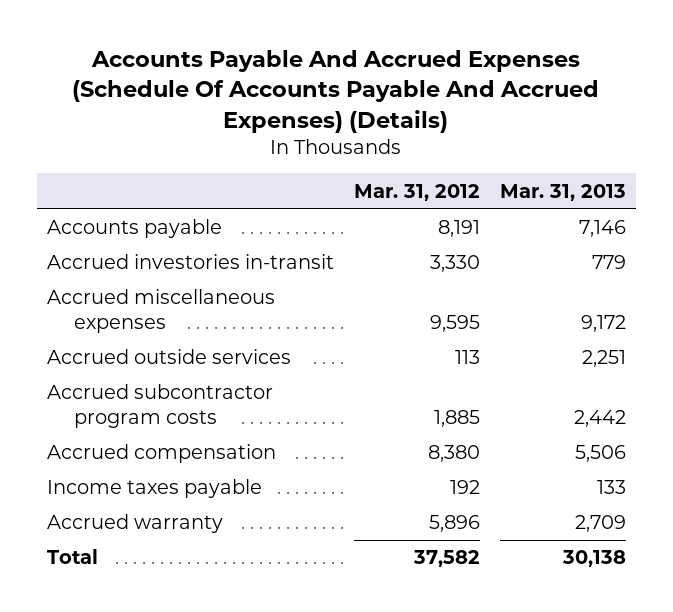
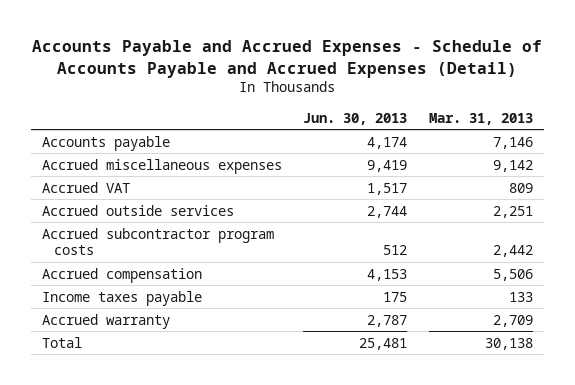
[72,50,600,133] Accounts Payable And Accrued Expenses (Schedule Of Accounts Payable And Accrued Expenses) (Details) -> [32,40,543,78] Accounts Payable and Accrued Expenses - Schedule of Accounts Payable and Accrued Expenses (Detail)
[353,183,480,201] Mar. 31, 2012 -> none
none -> [303,112,408,125] Jun. 30, 2013
[46,254,334,270] Accrued investories in-transit -> none
[580,315,626,333] 9,172 -> [493,159,534,172] 9,142
none -> [41,181,130,193] Accrued VAT

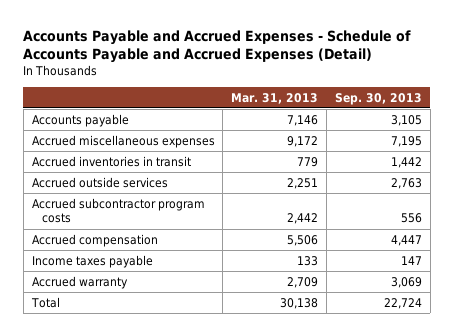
[303,112,408,125] Jun. 30, 2013 -> none
none -> [334,92,422,105] Sep. 30, 2013
[41,181,130,193] Accrued VAT -> none
[493,159,534,172] 9,142 -> [287,135,319,147] 9,172
none -> [31,155,191,167] Accrued inventories in transit

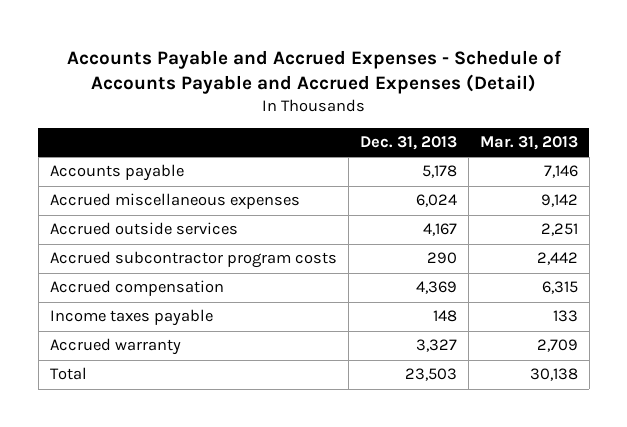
[334,92,422,105] Sep. 30, 2013 -> none
none -> [359,136,457,151] Dec. 31, 2013
[31,155,191,167] Accrued inventories in transit -> none
[287,135,319,147] 9,172 -> [540,194,578,208] 9,142
[287,234,319,246] 5,506 -> [541,281,578,295] 6,315

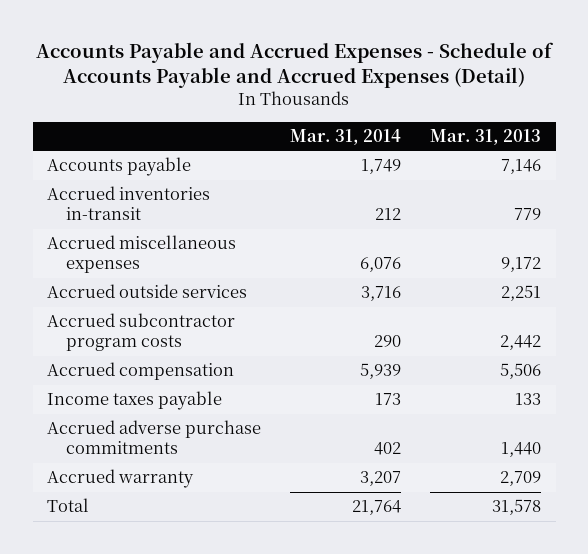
[359,136,457,151] Dec. 31, 2013 -> none
none -> [290,128,402,145] Mar. 31, 2014
none -> [47,186,211,221] Accrued inventories in-transit
[540,194,578,208] 9,142 -> [501,257,542,273] 9,172
[541,281,578,295] 6,315 -> [500,363,542,380] 5,506
none -> [47,420,262,455] Accrued adverse purchase commitments
[529,368,578,382] 30,138 -> [492,499,542,516] 31,578

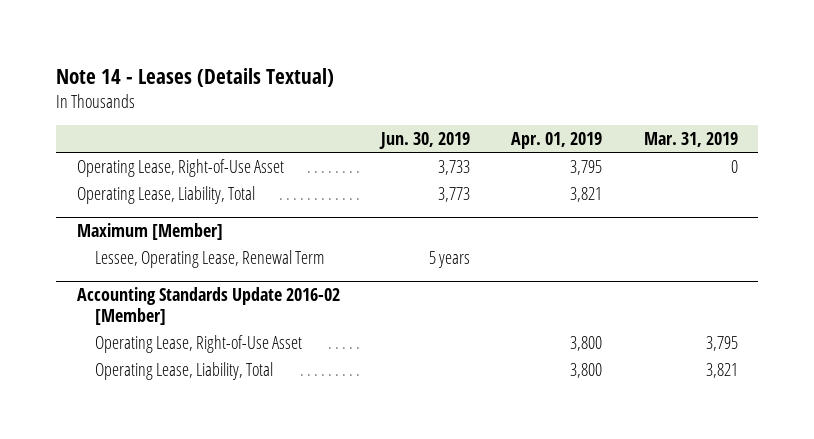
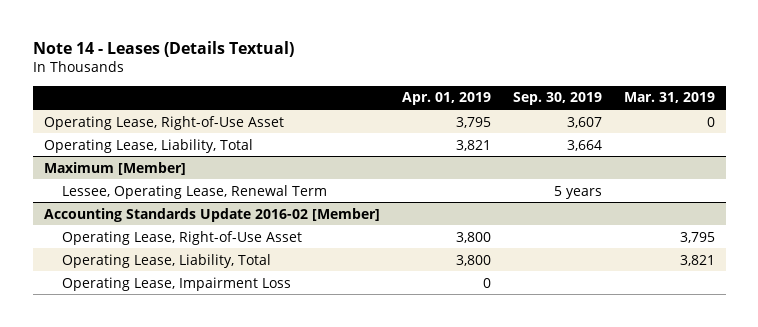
[379,132,471,150] Jun. 30, 2019 -> none
none -> [512,92,602,106] Sep. 30, 2019
none -> [61,276,291,291] Operating Lease, Impairment Loss

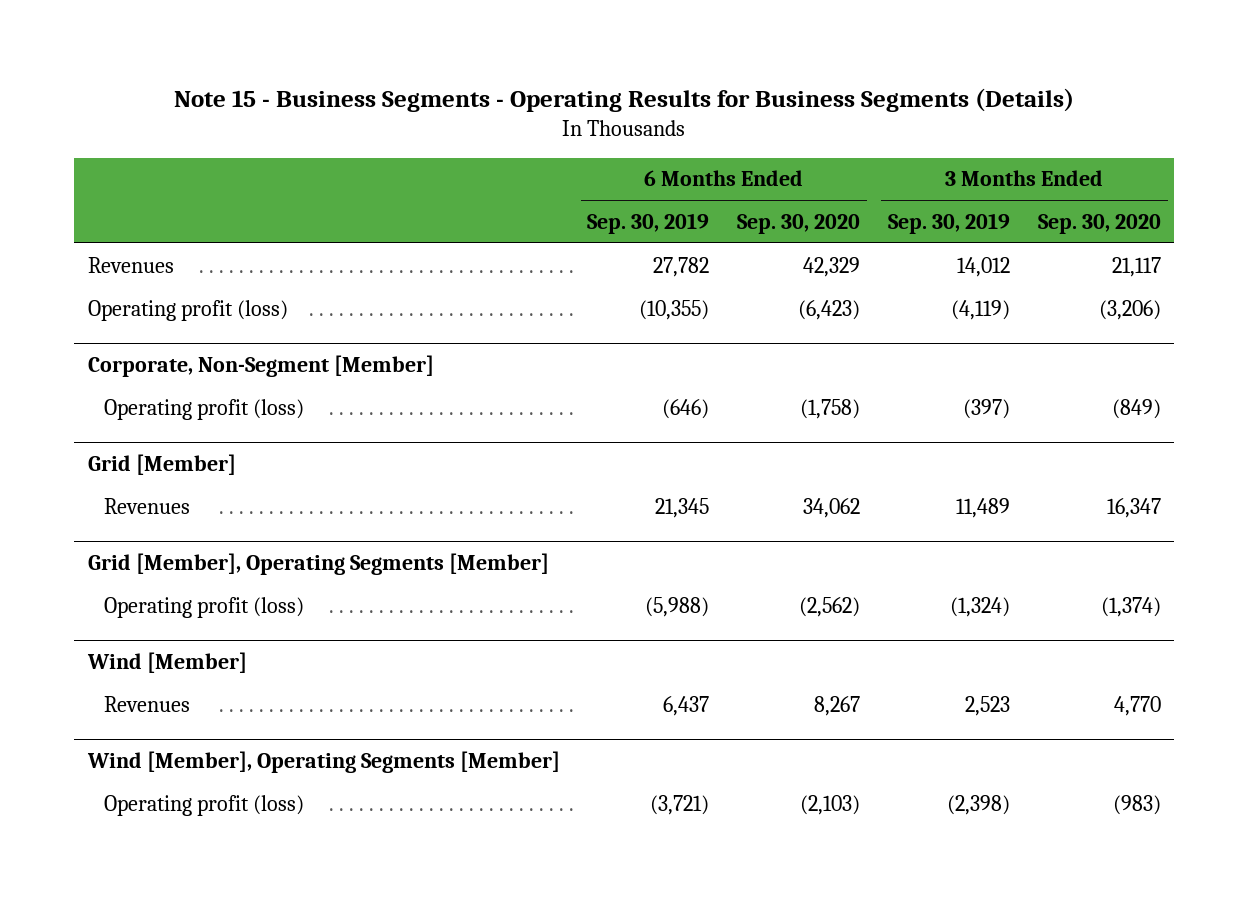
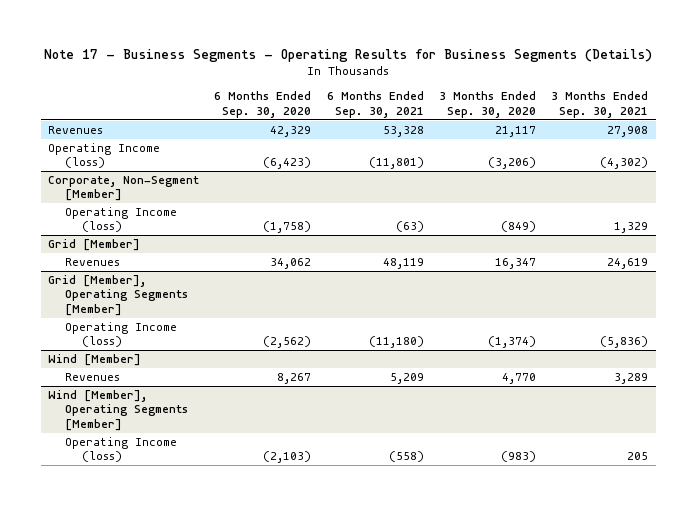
[174,88,1075,113] Note 15 - Business Segments - Operating Results for Business Segments (Details) -> [44,49,653,63] Note 17 - Business Segments - Operating Results for Business Segments (Details)
[587,212,710,234] Sep. 30, 2019 -> none
[887,212,1010,234] Sep. 30, 2019 -> none
none -> [326,91,424,118] 6 Months Ended Sep. 30, 2021
none -> [550,91,648,118] 3 Months Ended Sep. 30, 2021
[87,299,288,321] Operating profit (loss) -> [48,143,161,169] Operating Income (loss)
[104,398,305,420] Operating profit (loss) -> [65,207,178,233] Operating Income (loss)
[104,596,305,618] Operating profit (loss) -> [65,322,178,348] Operating Income (loss)
[104,794,305,816] Operating profit (loss) -> [65,437,178,463] Operating Income (loss)

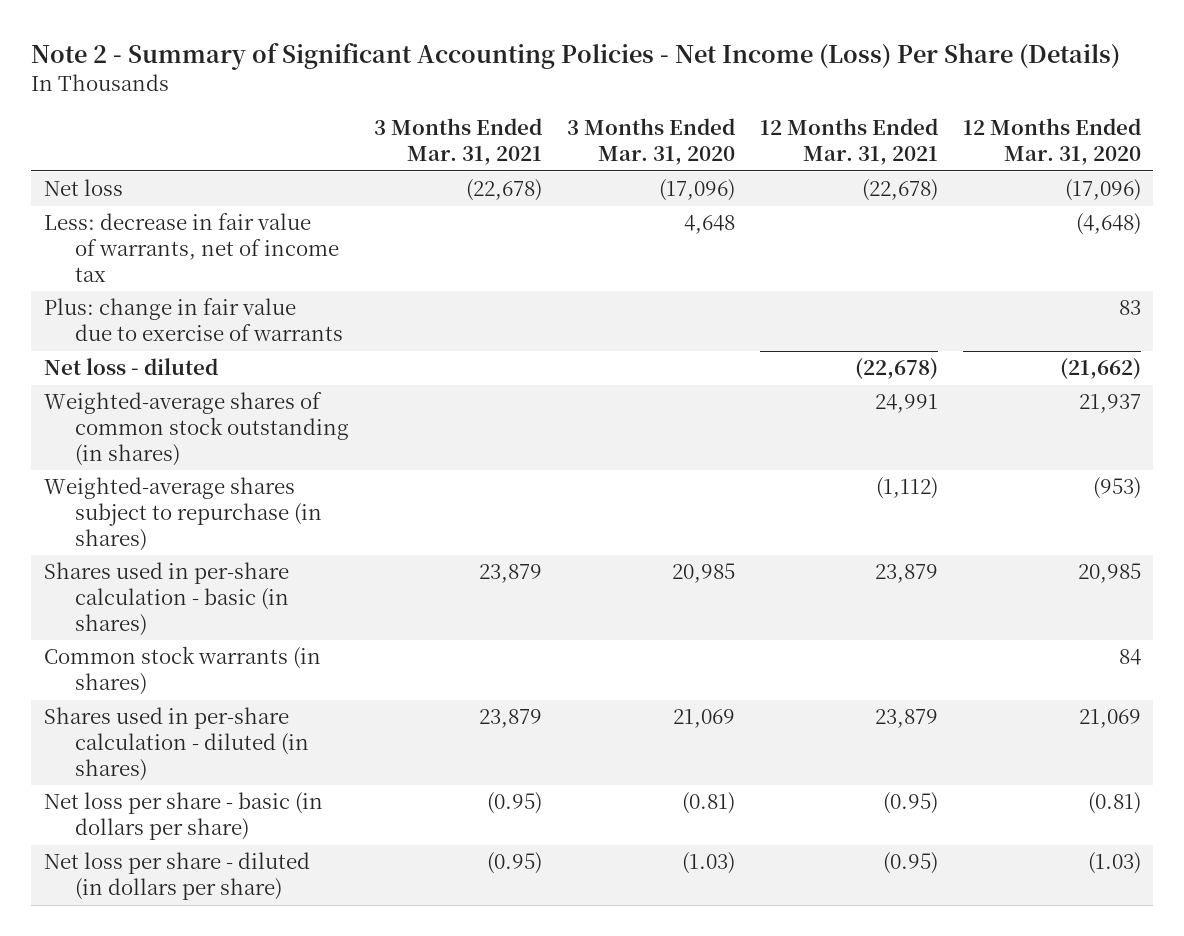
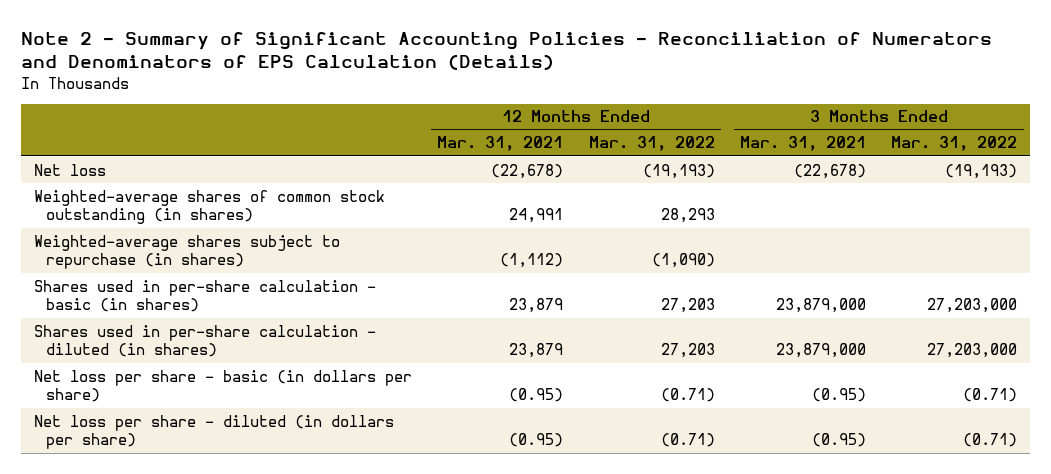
[31,42,1121,70] Note 2 - Summary of Significant Accounting Policies - Net Income (Loss) Per Share (Details) -> [21,31,993,71] Note 2 - Summary of Significant Accounting Policies - Reconciliation of Numerators and Denominators of EPS Calculation (Details)
[567,118,736,166] 3 Months Ended Mar. 31, 2020 -> none
[962,118,1141,166] 12 Months Ended Mar. 31, 2020 -> none
none -> [588,136,715,152] Mar. 31, 2022
none -> [891,136,1018,152] Mar. 31, 2022
[43,213,340,282] Less: decrease in fair value of warrants, net of income tax -> none
[43,298,344,342] Plus: change in fair value due to exercise of warrants -> none
[43,358,218,376] Net loss - diluted -> none
[43,646,321,696] Common stock warrants (in shares) -> none
[479,564,543,584] 23,879 -> [775,298,866,314] 23,879,000
[479,709,543,729] 23,879 -> [775,343,866,359] 23,879,000

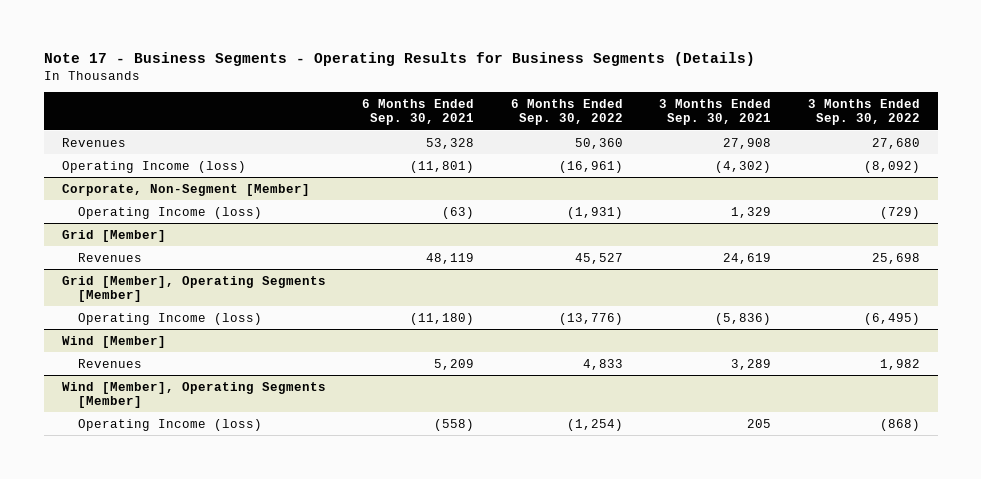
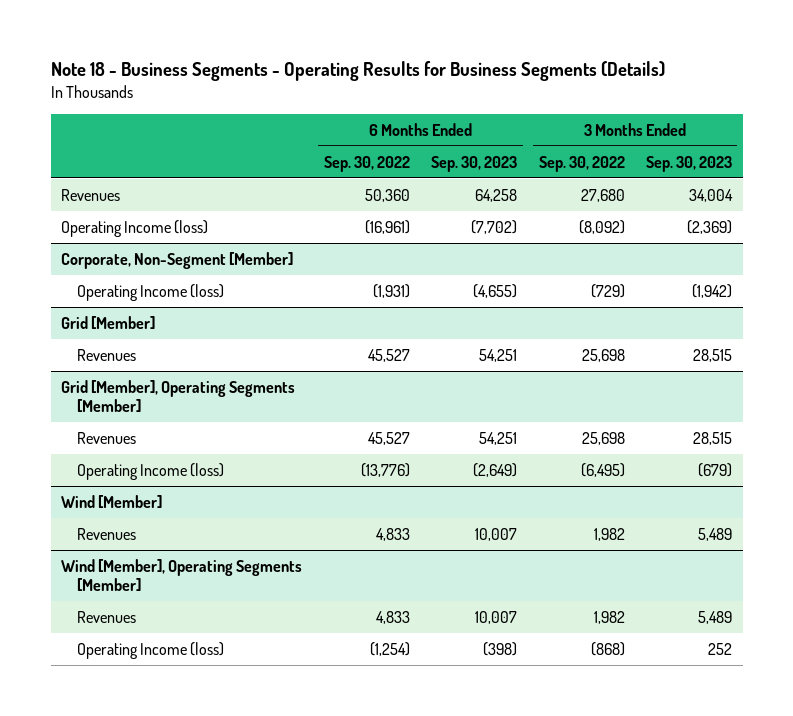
[43,51,755,66] Note 17 - Business Segments - Operating Results for Business Segments (Details) -> [50,60,665,81] Note 18 - Business Segments - Operating Results for Business Segments (Details)
[362,98,475,126] 6 Months Ended Sep. 30, 2021 -> none
[659,98,772,126] 3 Months Ended Sep. 30, 2021 -> none
none -> [431,155,518,172] Sep. 30, 2023
none -> [646,155,733,172] Sep. 30, 2023
none -> [76,431,136,444] Revenues
none -> [76,610,136,623] Revenues

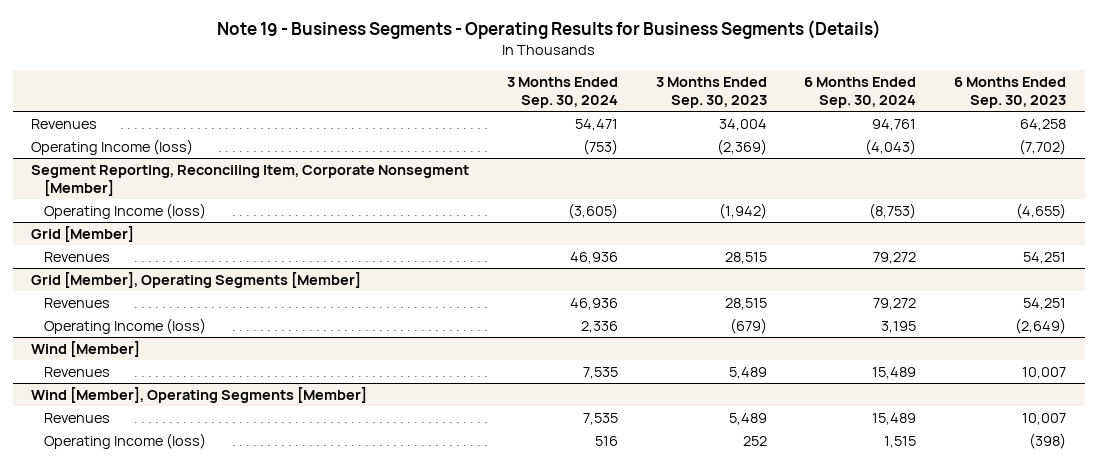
[50,60,665,81] Note 18 - Business Segments - Operating Results for Business Segments (Details) -> [216,20,881,40] Note 19 - Business Segments - Operating Results for Business Segments (Details)
[323,155,410,172] Sep. 30, 2022 -> none
[538,155,625,172] Sep. 30, 2022 -> none
none -> [507,76,619,109] 3 Months Ended Sep. 30, 2024
none -> [804,76,917,109] 6 Months Ended Sep. 30, 2024
[61,251,294,269] Corporate, Non-Segment [Member] -> [31,164,470,197] Segment Reporting, Reconciling Item, Corporate Nonsegment [Member]

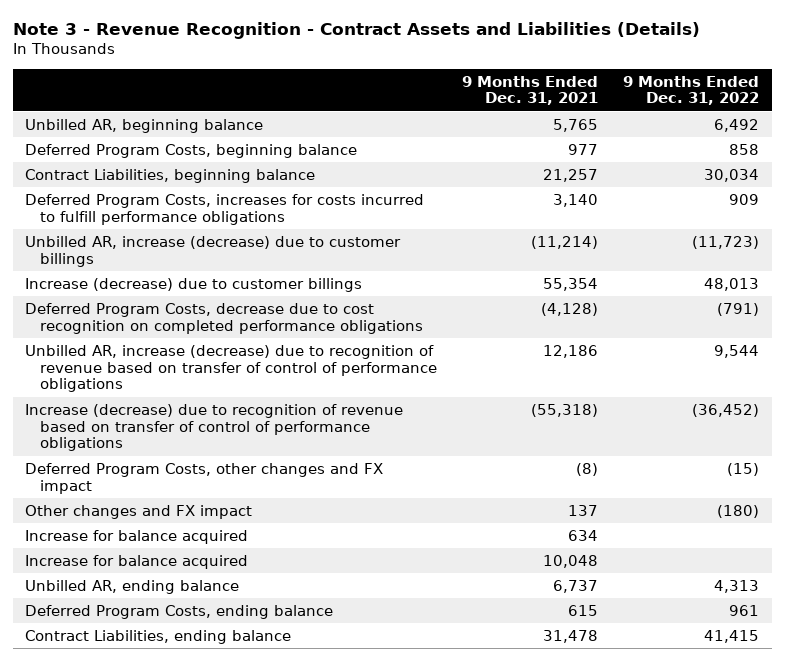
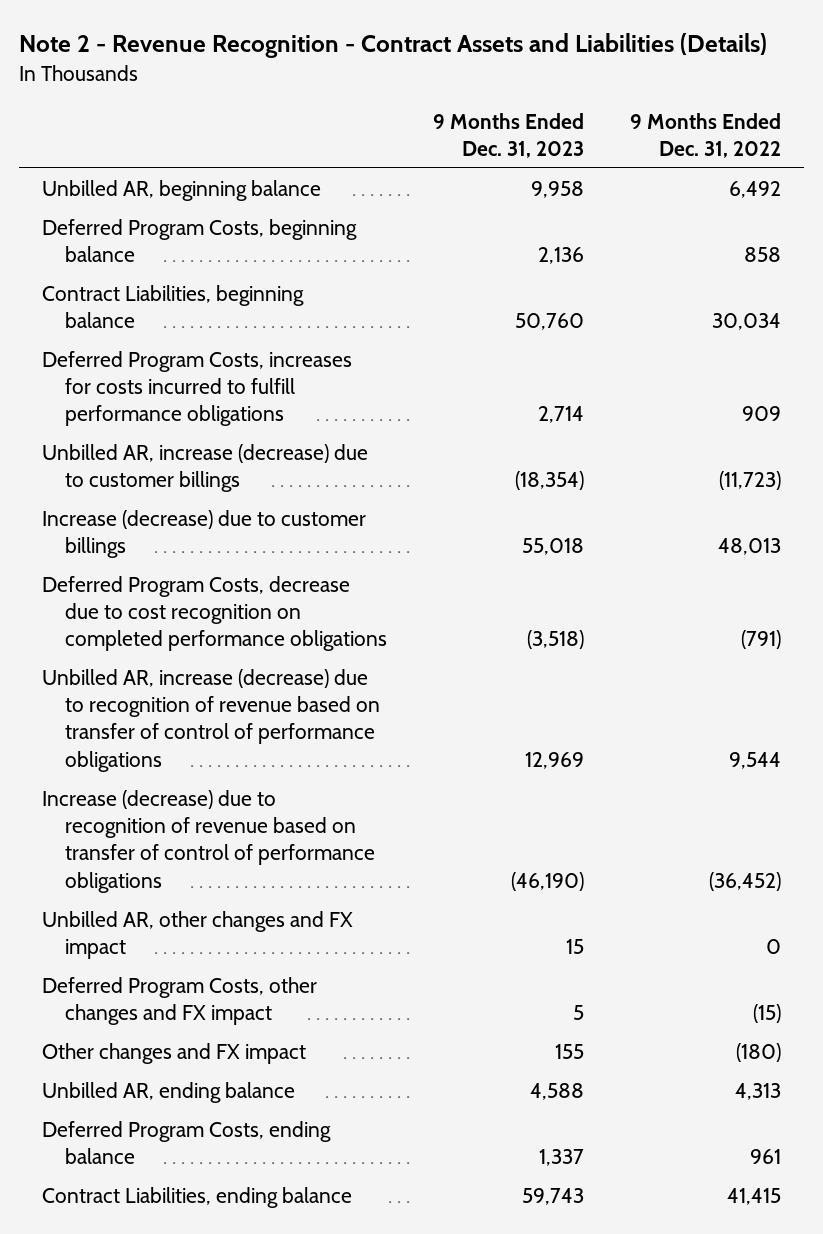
[12,21,700,39] Note 3 - Revenue Recognition - Contract Assets and Liabilities (Details) -> [19,33,768,59] Note 2 - Revenue Recognition - Contract Assets and Liabilities (Details)
[462,75,599,106] 9 Months Ended Dec. 31, 2021 -> none
none -> [432,112,584,158] 9 Months Ended Dec. 31, 2023
none -> [42,910,354,960] Unbilled AR, other changes and FX impact
[25,529,249,544] Increase for balance acquired -> none
[25,554,249,569] Increase for balance acquired -> none

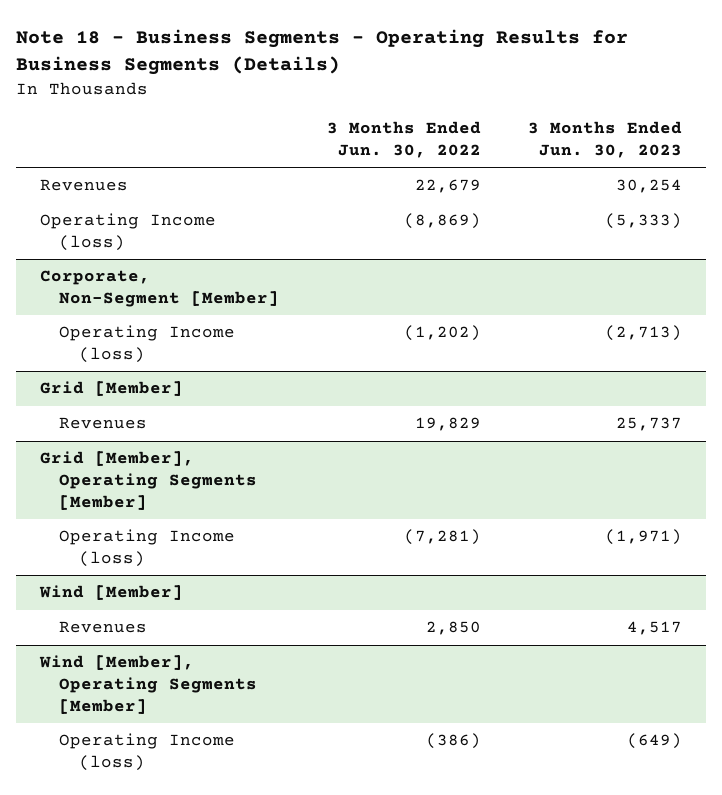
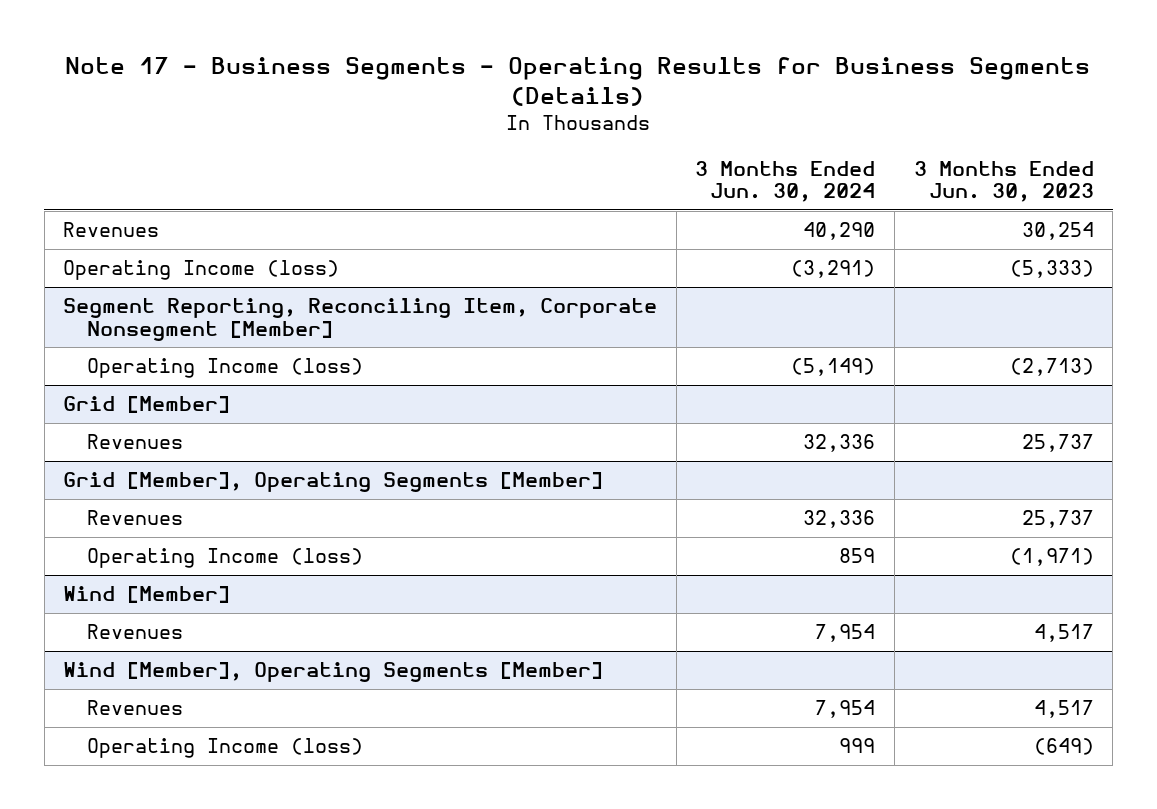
[16,29,629,76] Note 18 - Business Segments - Operating Results for Business Segments (Details) -> [65,57,1091,107] Note 17 - Business Segments - Operating Results for Business Segments (Details)
[326,121,481,159] 3 Months Ended Jun. 30, 2022 -> none
none -> [695,160,876,203] 3 Months Ended Jun. 30, 2024
[39,270,280,308] Corporate, Non-Segment [Member] -> [63,298,658,341] Segment Reporting, Reconciling Item, Corporate Nonsegment [Member]
none -> [87,510,184,526] Revenues
none -> [87,700,184,716] Revenues

